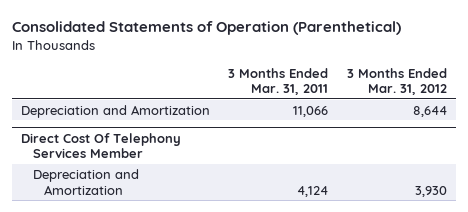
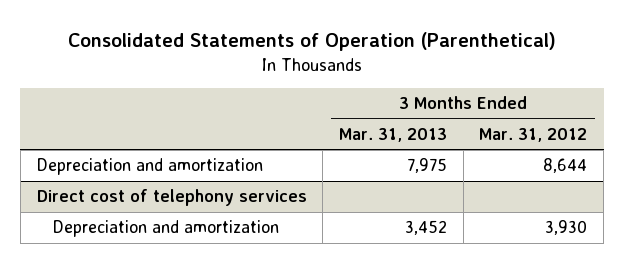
[228,67,329,96] 3 Months Ended Mar. 31, 2011 -> none
none -> [339,127,448,142] Mar. 31, 2013
[21,104,211,118] Depreciation and Amortization -> [36,158,263,176] Depreciation and amortization
[21,132,182,159] Direct Cost Of Telephony Services Member -> [36,189,307,207] Direct cost of telephony services
[32,168,139,195] Depreciation and Amortization -> [53,220,280,238] Depreciation and amortization

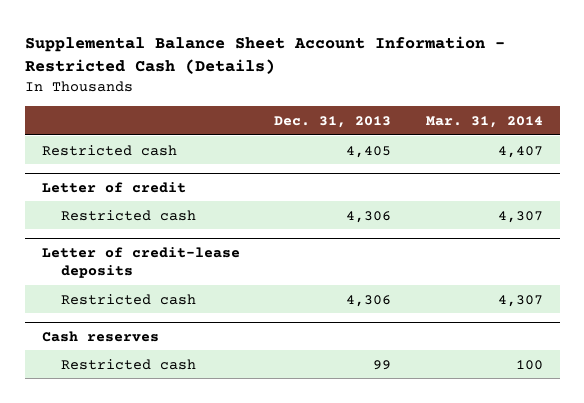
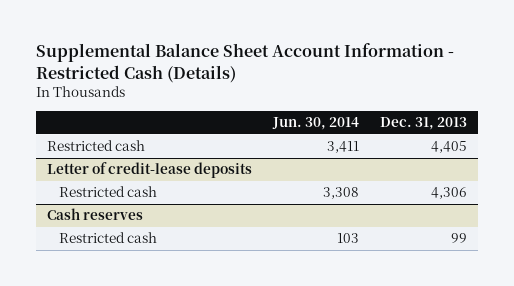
[425,115,543,128] Mar. 31, 2014 -> none
none -> [271,117,359,131] Jun. 30, 2014
[41,181,186,193] Letter of credit -> none
[60,209,196,221] Restricted cash -> none

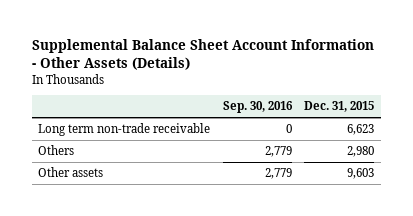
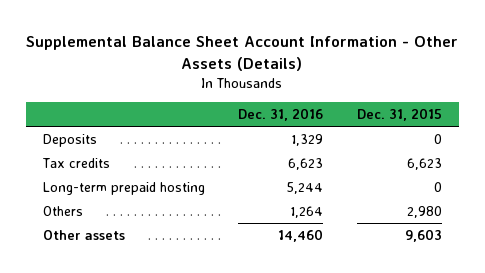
[222,101,293,114] Sep. 30, 2016 -> none
none -> [238,108,324,122] Dec. 31, 2016
none -> [42,133,97,147] Deposits
none -> [41,157,110,168] Tax credits
[38,123,211,137] Long term non-trade receivable -> [42,181,205,195] Long-term prepaid hosting
[347,124,375,136] 6,623 -> [434,181,443,192] 0

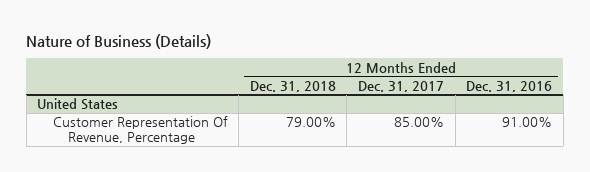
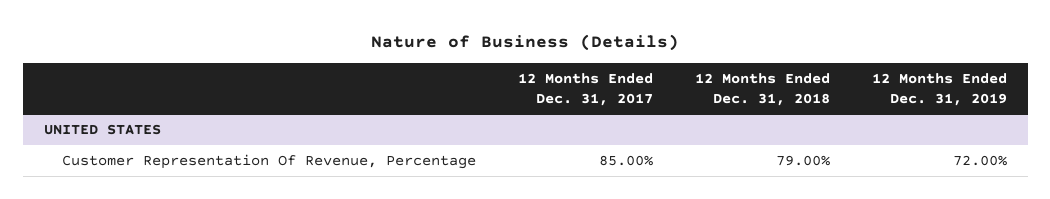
[466,80,553,92] Dec. 31, 2016 -> none
none -> [871,73,1007,106] 12 Months Ended Dec. 31, 2019
[37,98,119,111] United States -> [43,124,161,136] UNITED STATES

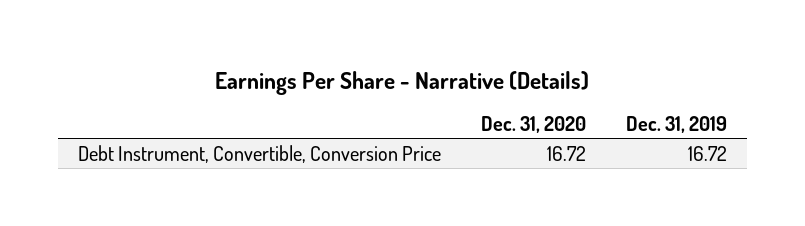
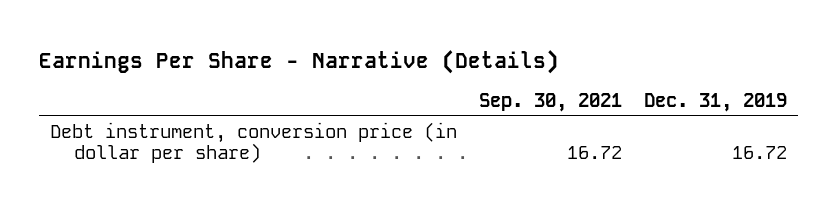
[480,115,586,133] Dec. 31, 2020 -> none
none -> [479,93,623,113] Sep. 30, 2021
[77,145,441,164] Debt Instrument, Convertible, Conversion Price -> [50,122,458,164] Debt instrument, conversion price (in dollar per share)

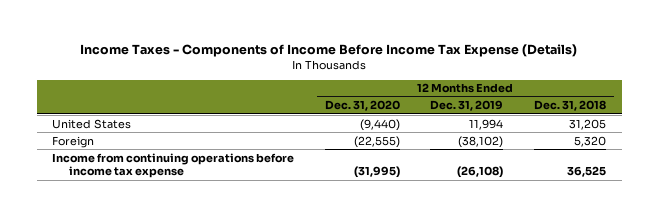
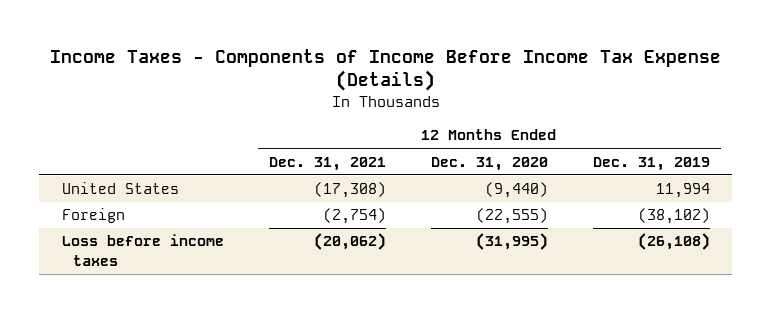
[534,100,607,112] Dec. 31, 2018 -> none
none -> [268,156,386,171] Dec. 31, 2021
[51,152,294,179] Income from continuing operations before income tax expense -> [61,234,224,266] Loss before income taxes

